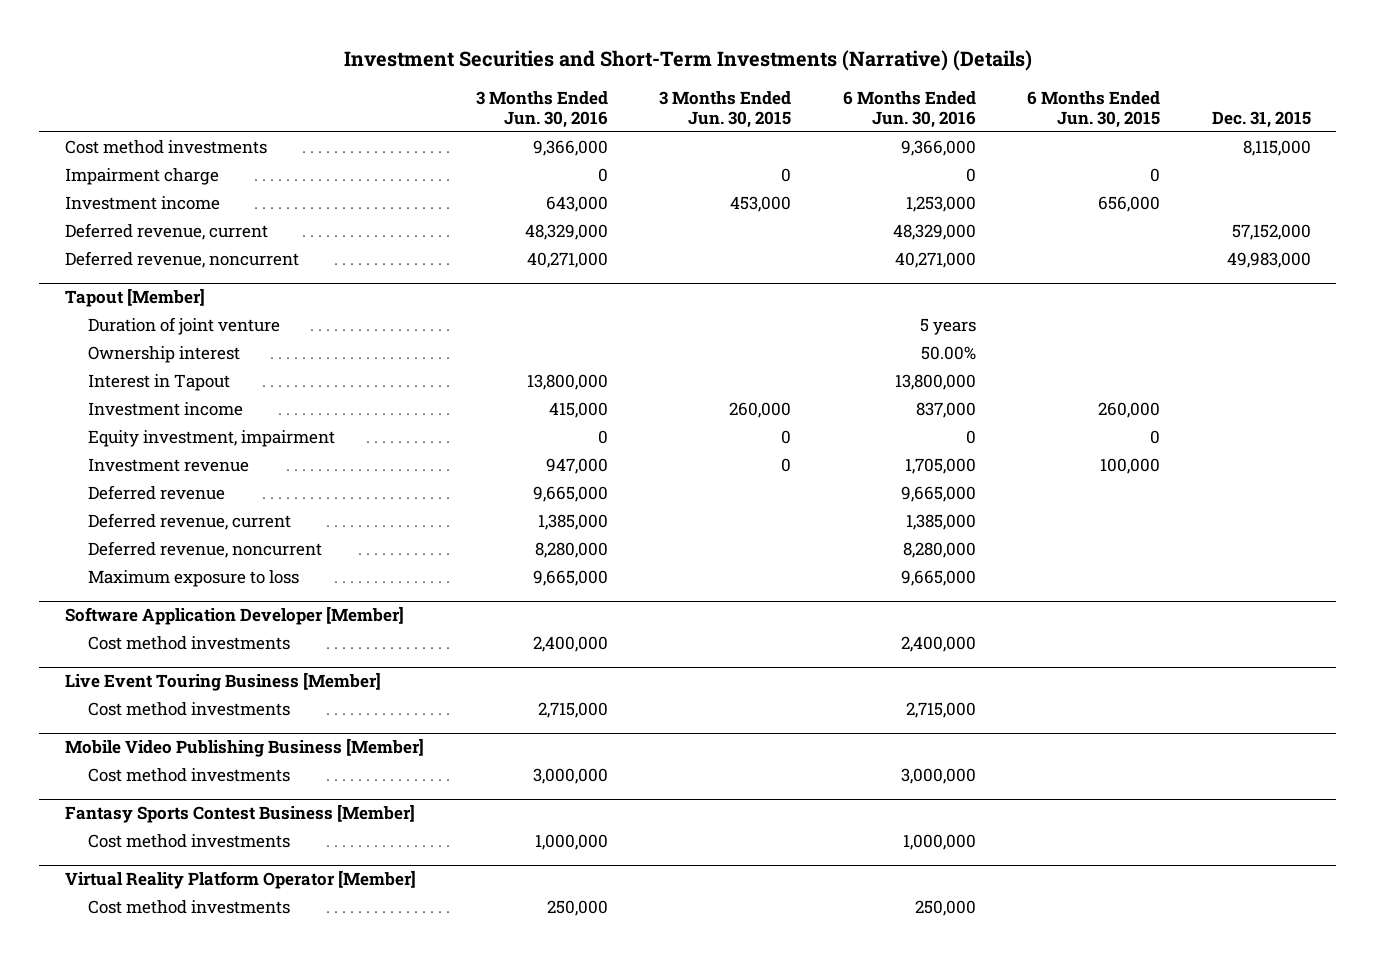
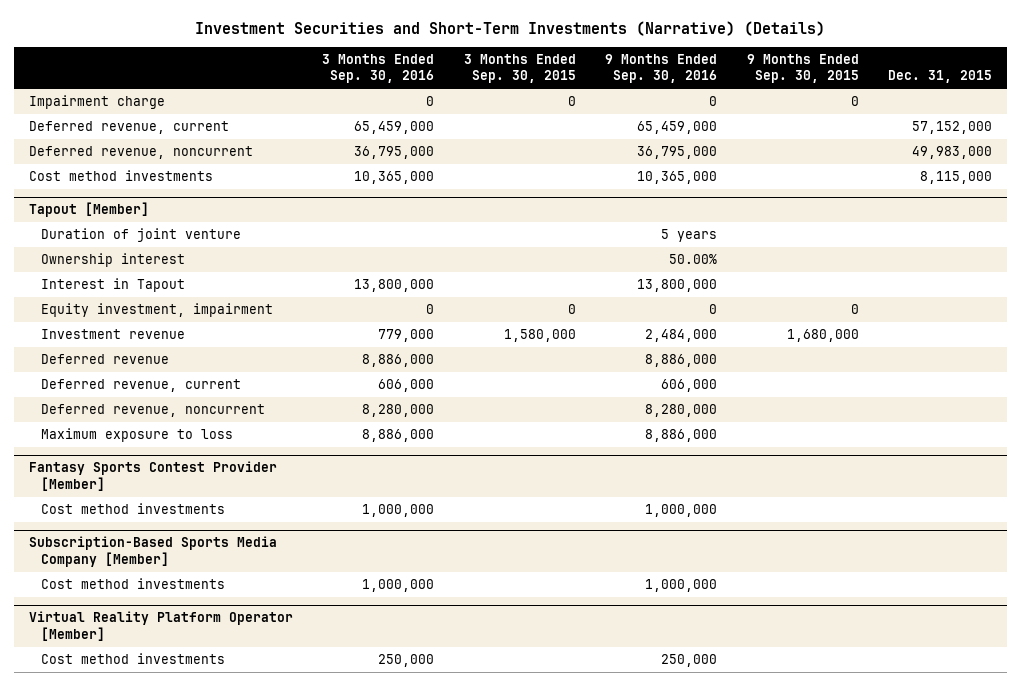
[475,90,608,128] 3 Months Ended Jun. 30, 2016 -> none
[659,90,792,128] 3 Months Ended Jun. 30, 2015 -> none
[842,90,976,128] 6 Months Ended Jun. 30, 2016 -> none
[1027,90,1161,128] 6 Months Ended Jun. 30, 2015 -> none
none -> [322,53,435,84] 3 Months Ended Sep. 30, 2016
none -> [463,53,576,84] 3 Months Ended Sep. 30, 2015
none -> [605,53,718,84] 9 Months Ended Sep. 30, 2016
none -> [746,53,859,84] 9 Months Ended Sep. 30, 2015
[65,196,221,211] Investment income -> none
[65,140,268,155] Cost method investments -> [28,170,213,182] Cost method investments
[87,402,243,417] Investment income -> none
[65,606,405,626] Software Application Developer [Member] -> none
[87,636,290,651] Cost method investments -> none
[65,672,382,692] Live Event Touring Business [Member] -> none
[87,702,290,717] Cost method investments -> none
[65,738,425,758] Mobile Video Publishing Business [Member] -> none
[87,768,290,783] Cost method investments -> none
[65,804,416,824] Fantasy Sports Contest Business [Member] -> [28,461,277,491] Fantasy Sports Contest Provider [Member]
none -> [28,536,277,567] Subscription-Based Sports Media Company [Member]
none -> [40,578,225,590] Cost method investments

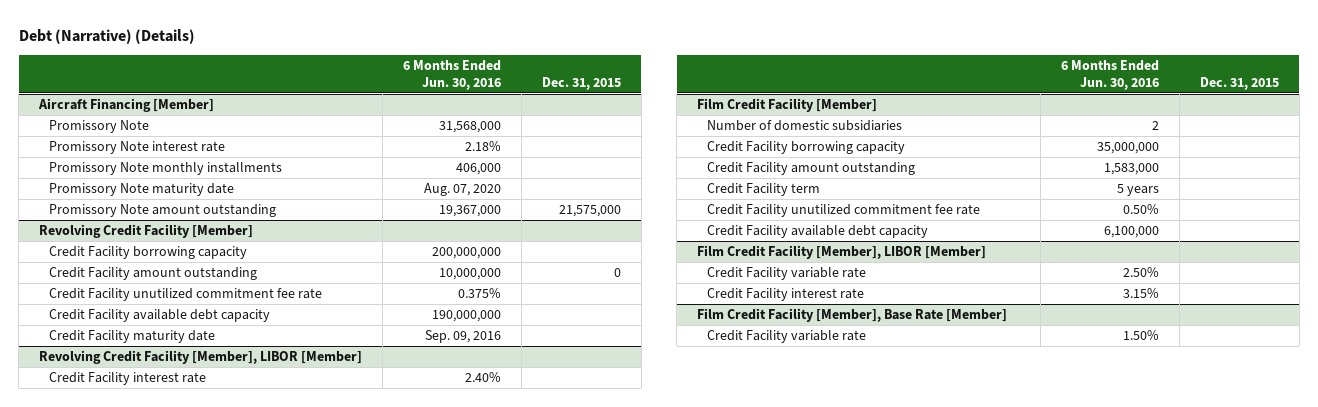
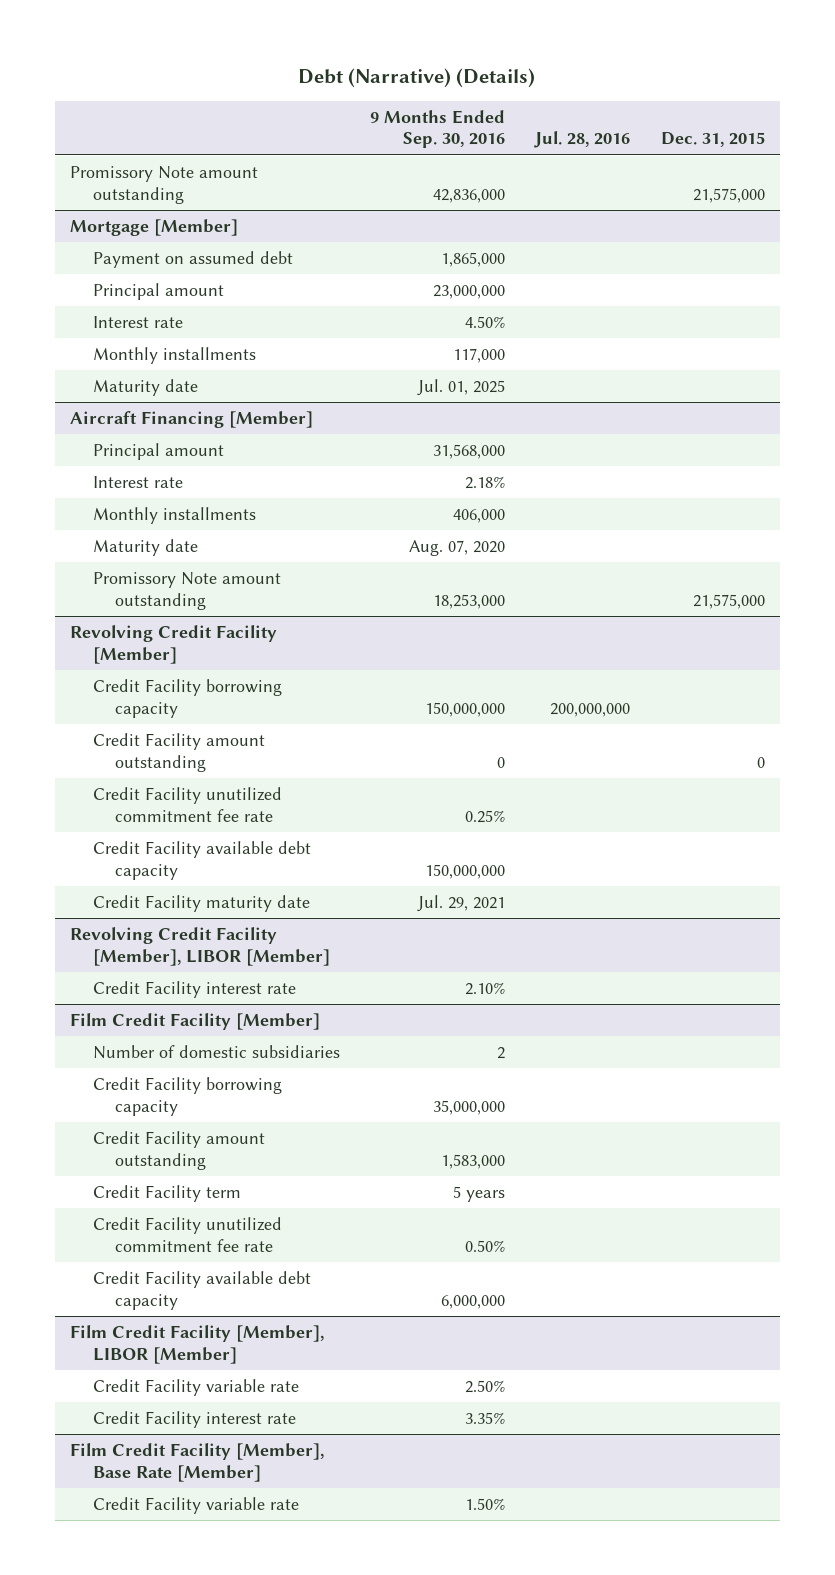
[403,59,502,90] 6 Months Ended Jun. 30, 2016 -> none
none -> [370,109,506,149] 9 Months Ended Sep. 30, 2016
none -> [534,131,631,149] Jul. 28, 2016
none -> [69,166,258,204] Promissory Note amount outstanding
none -> [69,219,238,237] Mortgage [Member]
none -> [92,251,293,269] Payment on assumed debt
none -> [92,283,224,301] Principal amount
none -> [92,316,183,329] Interest rate
none -> [92,347,256,365] Monthly installments
none -> [92,379,198,397] Maturity date
[49,120,150,134] Promissory Note -> [92,443,224,461] Principal amount
[49,141,226,155] Promissory Note interest rate -> [92,476,183,489] Interest rate
[49,162,283,176] Promissory Note monthly installments -> [92,507,256,525] Monthly installments
[49,183,235,197] Promissory Note maturity date -> [92,539,198,557] Maturity date

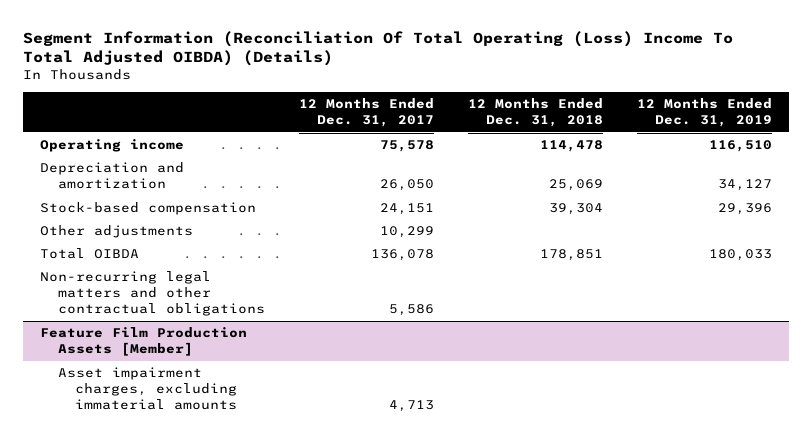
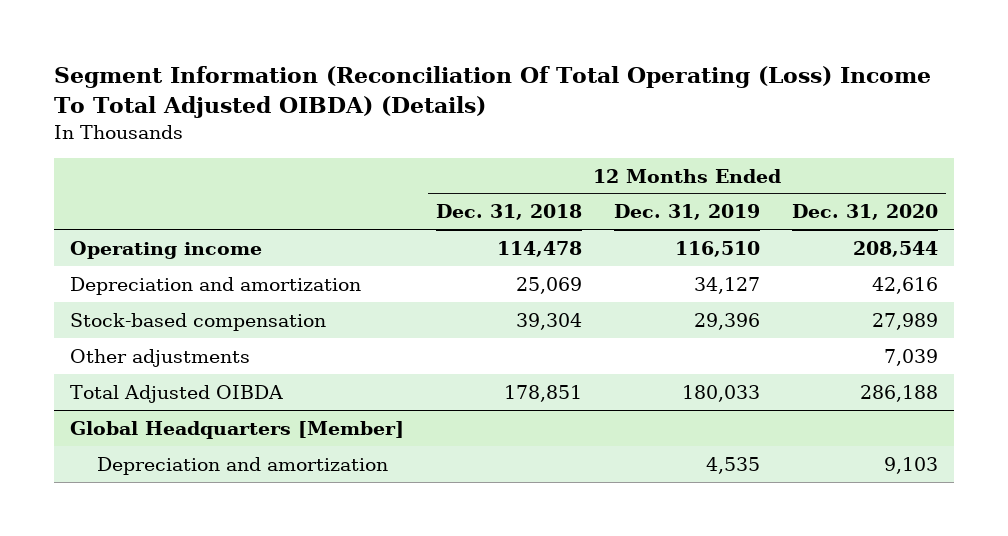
[298,98,434,128] 12 Months Ended Dec. 31, 2017 -> none
none -> [791,204,938,221] Dec. 31, 2020
[40,271,265,317] Non-recurring legal matters and other contractual obligations -> none
[40,327,248,357] Feature Film Production Assets [Member] -> none
[57,367,237,411] Asset impairment charges, excluding immaterial amounts -> none
[40,248,140,260] Total OIBDA -> [69,384,283,403] Total Adjusted OIBDA
none -> [69,420,404,439] Global Headquarters [Member]
none -> [96,456,388,475] Depreciation and amortization

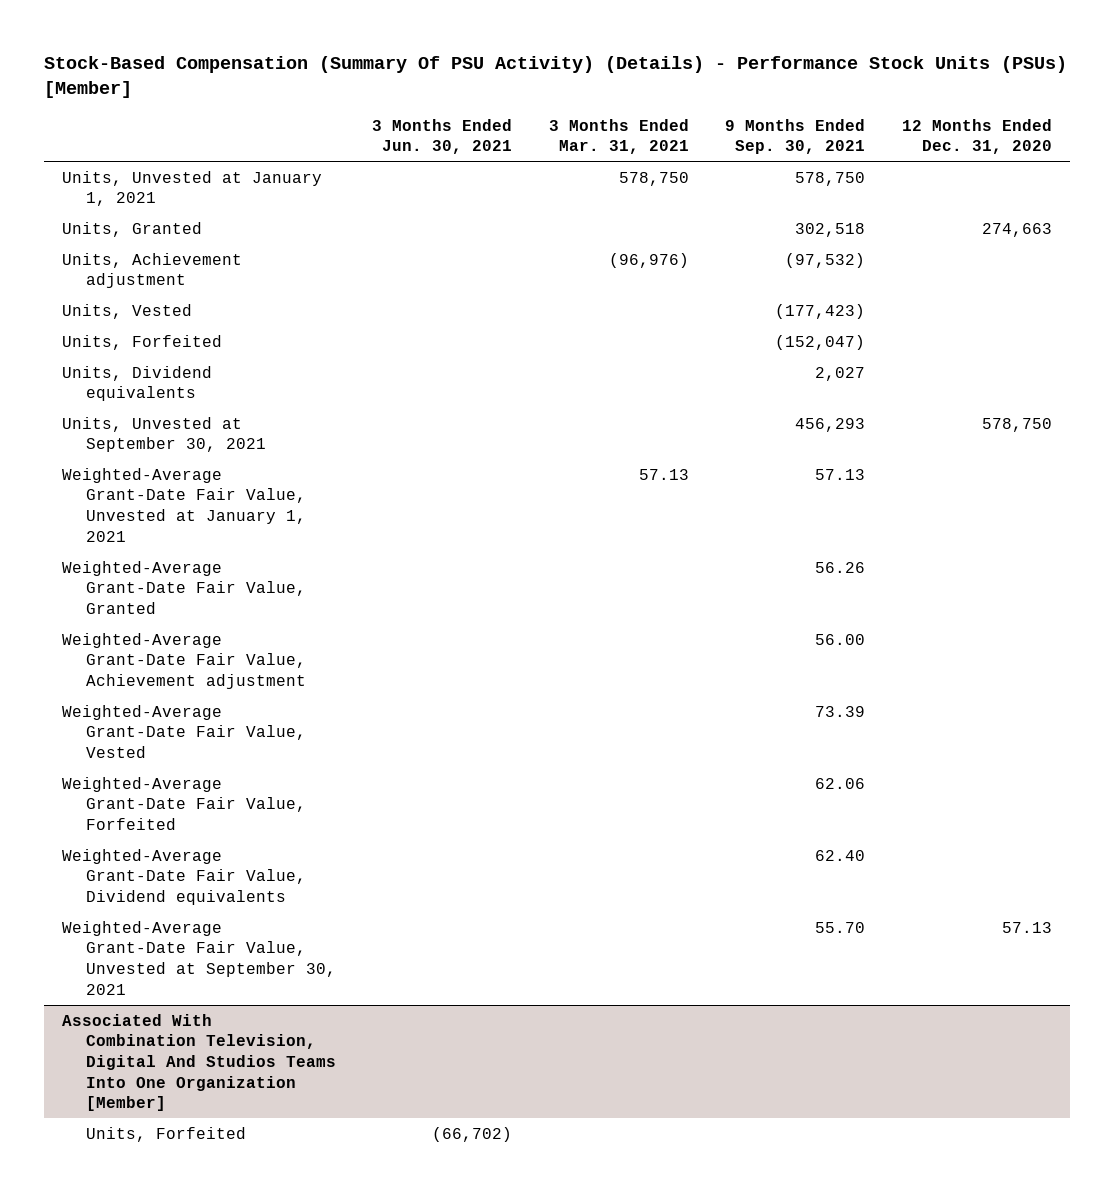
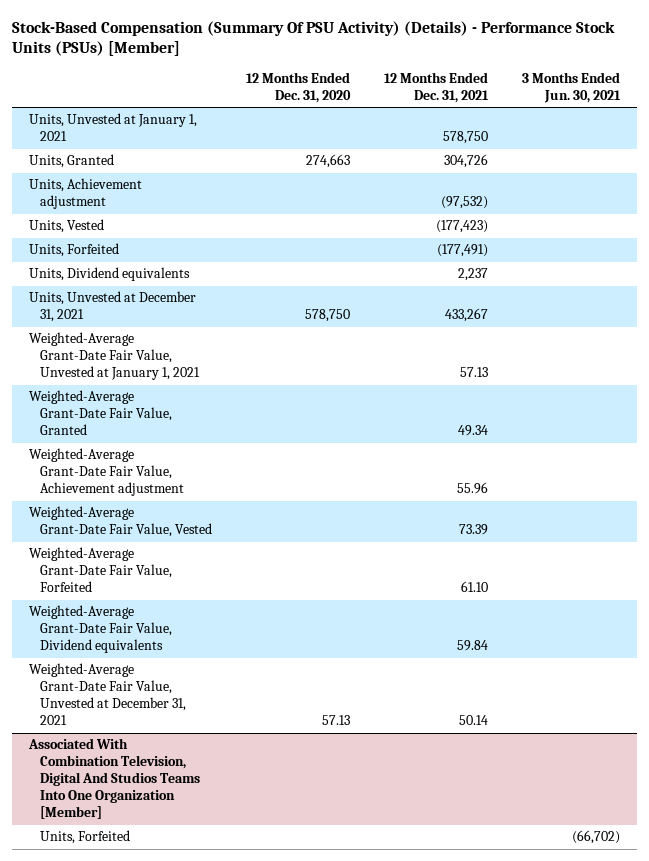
[548,118,689,155] 3 Months Ended Mar. 31, 2021 -> none
[725,118,866,155] 9 Months Ended Sep. 30, 2021 -> none
none -> [384,71,490,103] 12 Months Ended Dec. 31, 2021
[62,416,266,453] Units, Unvested at September 30, 2021 -> [29,291,197,323] Units, Unvested at December 31, 2021
[62,920,336,995] Weighted-Average Grant-Date Fair Value, Unvested at September 30, 2021 -> [29,663,187,726] Weighted-Average Grant-Date Fair Value, Unvested at December 31, 2021

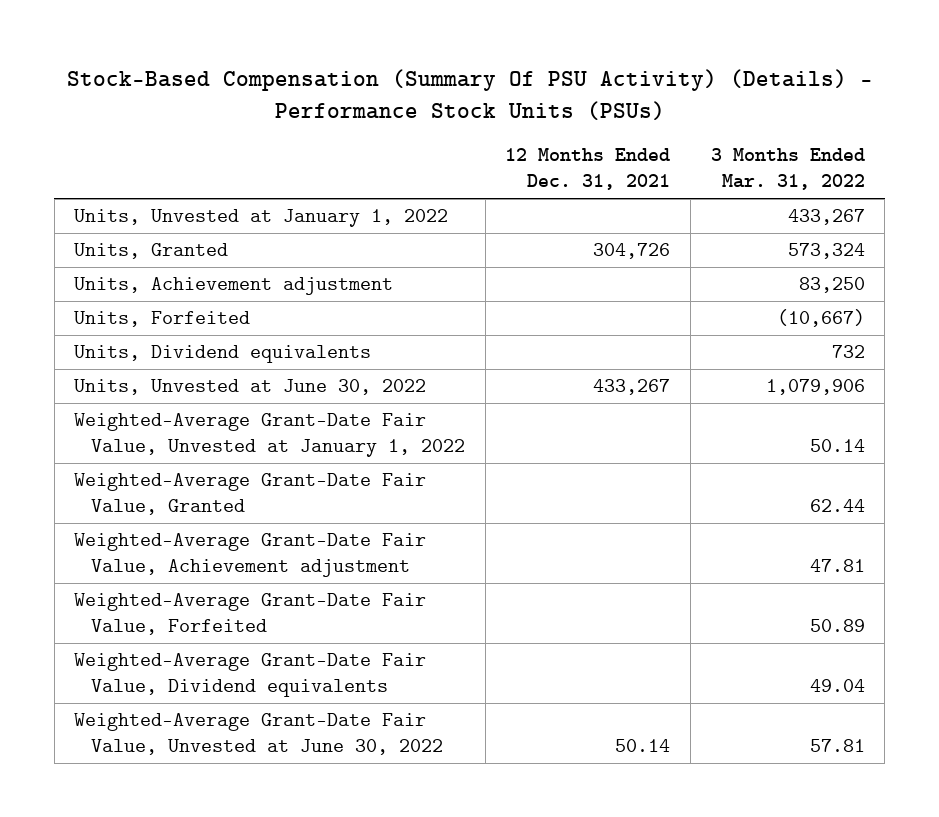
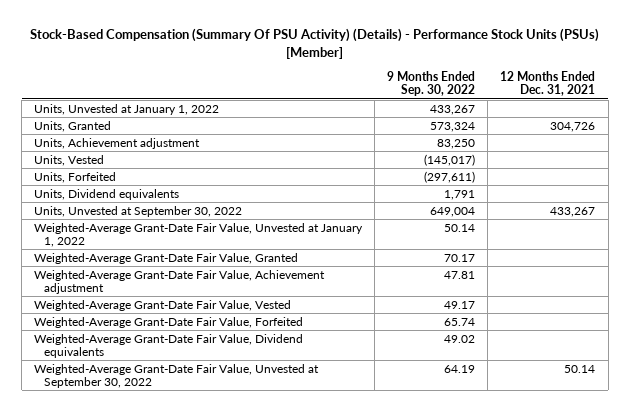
[66,68,873,120] Stock-Based Compensation (Summary Of PSU Activity) (Details) - Performance Stock Units (PSUs) -> [29,28,599,59] Stock-Based Compensation (Summary Of PSU Activity) (Details) - Performance Stock Units (PSUs) [Member]
[710,148,865,191] 3 Months Ended Mar. 31, 2022 -> none
none -> [387,70,476,97] 9 Months Ended Sep. 30, 2022
none -> [34,154,105,166] Units, Vested
[74,379,427,396] Units, Unvested at June 30, 2022 -> [34,205,243,217] Units, Unvested at September 30, 2022
none -> [34,299,292,311] Weighted-Average Grant-Date Fair Value, Vested
[74,713,443,756] Weighted-Average Grant-Date Fair Value, Unvested at June 30, 2022 -> [34,363,320,388] Weighted-Average Grant-Date Fair Value, Unvested at September 30, 2022

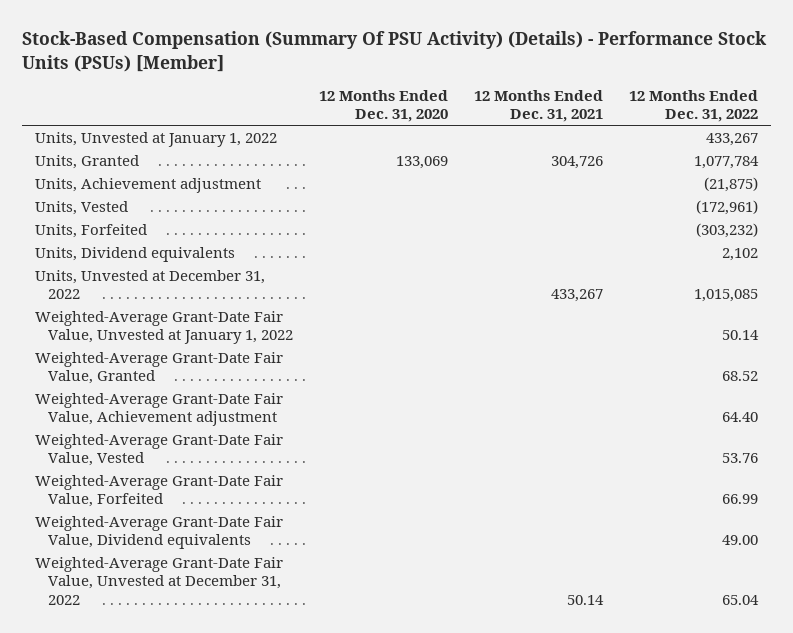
[387,70,476,97] 9 Months Ended Sep. 30, 2022 -> none
none -> [318,89,448,123] 12 Months Ended Dec. 31, 2020
none -> [628,89,758,123] 12 Months Ended Dec. 31, 2022
[34,205,243,217] Units, Unvested at September 30, 2022 -> [34,269,265,300] Units, Unvested at December 31, 2022
[34,363,320,388] Weighted-Average Grant-Date Fair Value, Unvested at September 30, 2022 -> [34,556,283,605] Weighted-Average Grant-Date Fair Value, Unvested at December 31, 2022

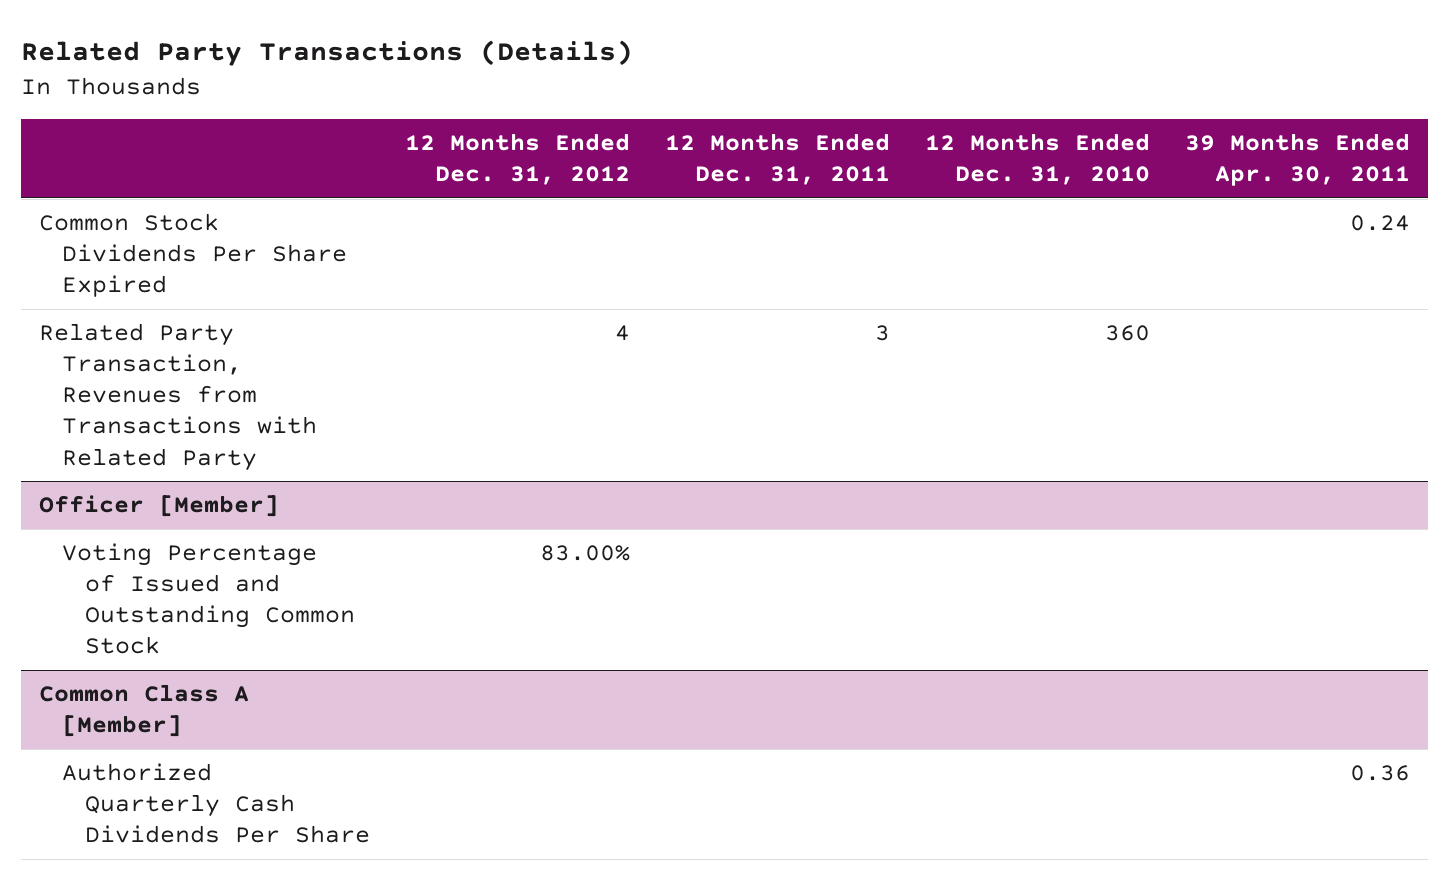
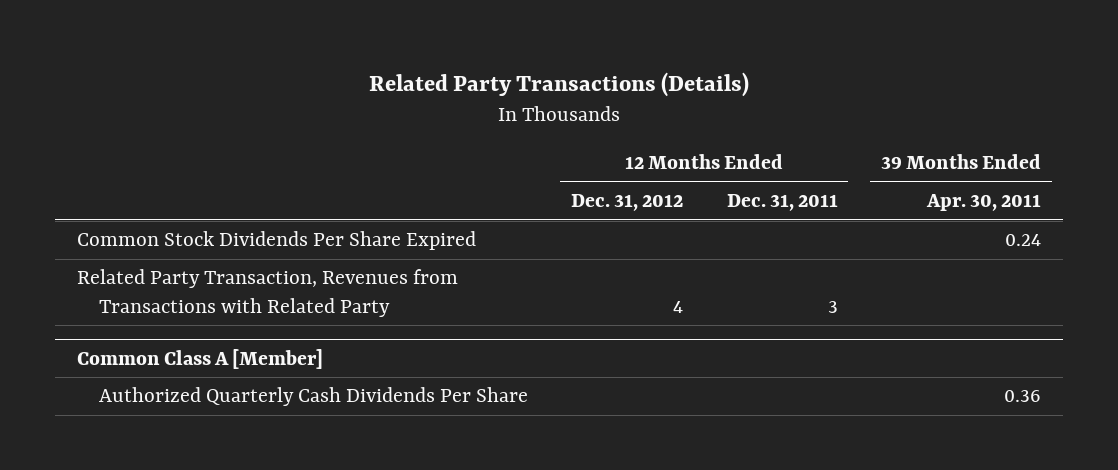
[925,133,1151,186] 12 Months Ended Dec. 31, 2010 -> none
[38,495,279,518] Officer [Member] -> none
[61,543,355,655] Voting Percentage of Issued and Outstanding Common Stock -> none

